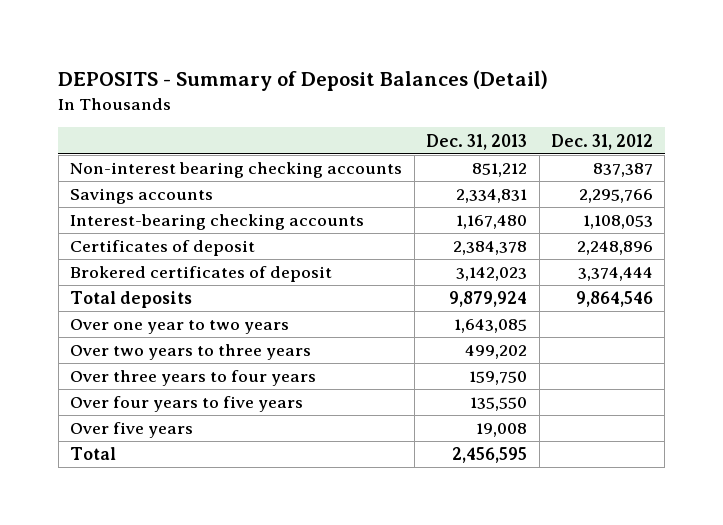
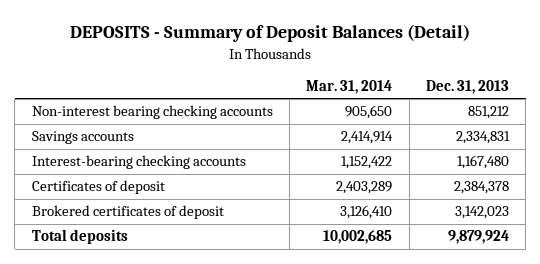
[550,133,653,150] Dec. 31, 2012 -> none
none -> [306,80,393,95] Mar. 31, 2014
[70,319,290,335] Over one year to two years -> none
[70,344,312,361] Over two years to three years -> none
[70,370,317,387] Over three years to four years -> none
[70,396,304,413] Over four years to five years -> none
[70,422,194,439] Over five years -> none
[70,447,117,461] Total -> none

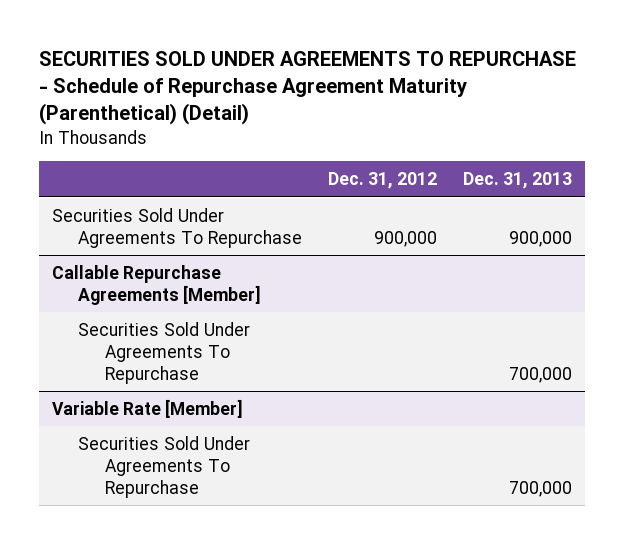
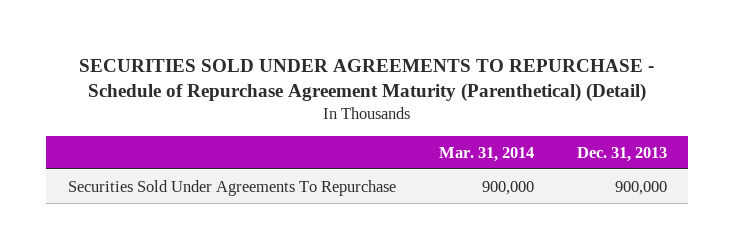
[327,172,437,190] Dec. 31, 2012 -> none
none -> [438,146,534,162] Mar. 31, 2014
[51,264,262,305] Callable Repurchase Agreements [Member] -> none
[78,321,251,384] Securities Sold Under Agreements To Repurchase -> none
[51,398,243,418] Variable Rate [Member] -> none
[78,435,251,498] Securities Sold Under Agreements To Repurchase -> none

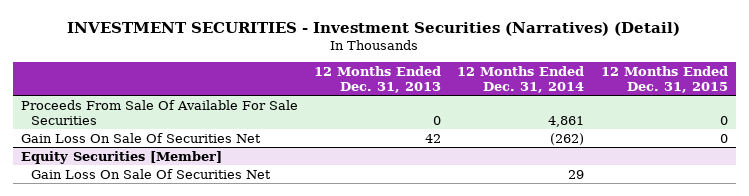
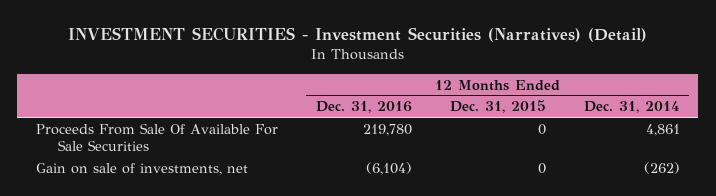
[314,66,442,93] 12 Months Ended Dec. 31, 2013 -> none
none -> [315,101,412,114] Dec. 31, 2016
[21,150,223,164] Equity Securities [Member] -> none
[30,168,271,179] Gain Loss On Sale Of Securities Net -> none
[21,132,262,143] Gain Loss On Sale Of Securities Net -> [36,162,249,175] Gain on sale of investments, net

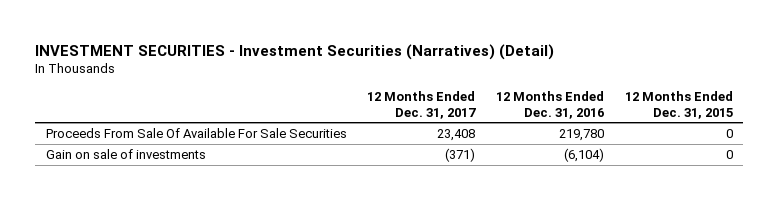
[583,101,680,114] Dec. 31, 2014 -> none
none -> [367,91,477,119] 12 Months Ended Dec. 31, 2017
[36,162,249,175] Gain on sale of investments, net -> [45,149,206,160] Gain on sale of investments

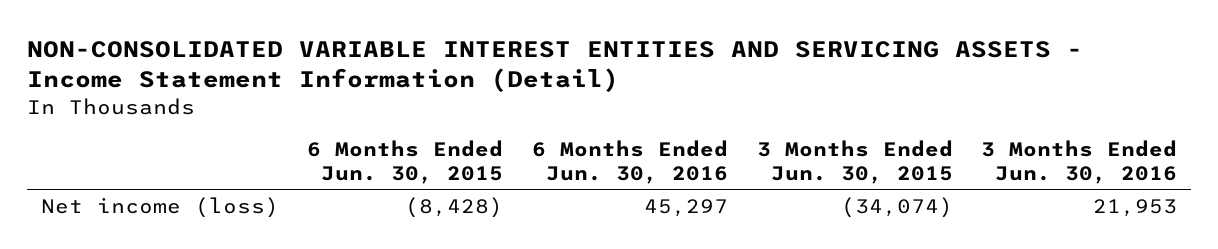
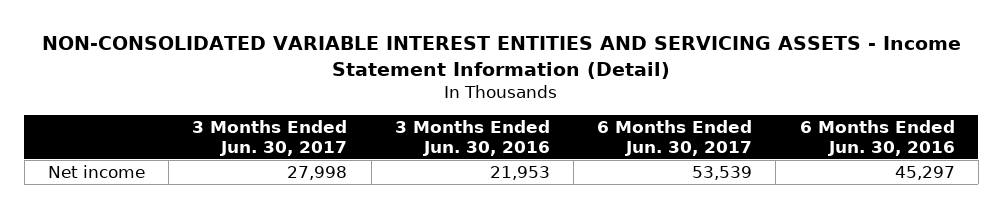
[307,140,504,185] 6 Months Ended Jun. 30, 2015 -> none
[756,140,953,185] 3 Months Ended Jun. 30, 2015 -> none
none -> [192,119,348,156] 3 Months Ended Jun. 30, 2017
none -> [597,119,753,156] 6 Months Ended Jun. 30, 2017
[40,196,279,218] Net income (loss) -> [48,165,146,179] Net income

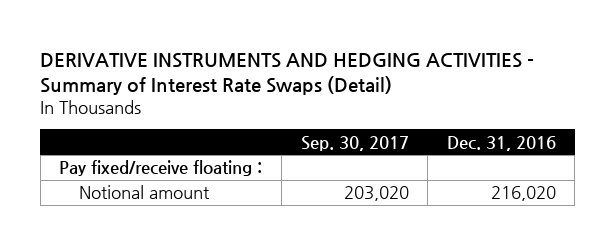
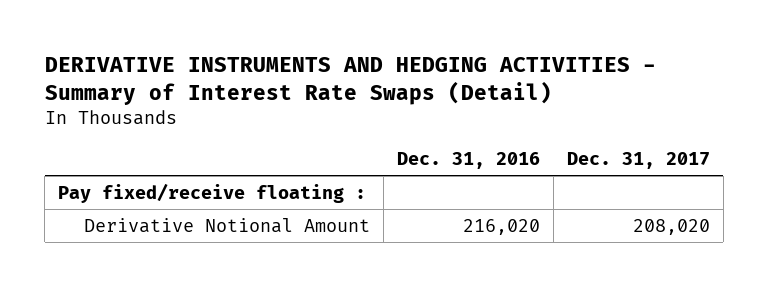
[300,135,409,151] Sep. 30, 2017 -> none
none -> [566,151,710,169] Dec. 31, 2017
[78,185,210,200] Notional amount -> [83,217,370,233] Derivative Notional Amount

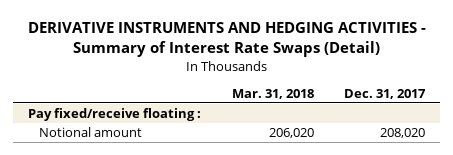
[396,151,540,169] Dec. 31, 2016 -> none
none -> [231,88,314,99] Mar. 31, 2018
[83,217,370,233] Derivative Notional Amount -> [39,127,143,138] Notional amount

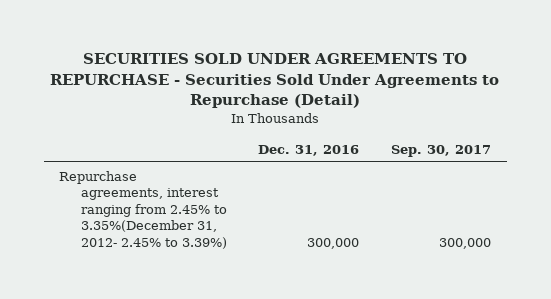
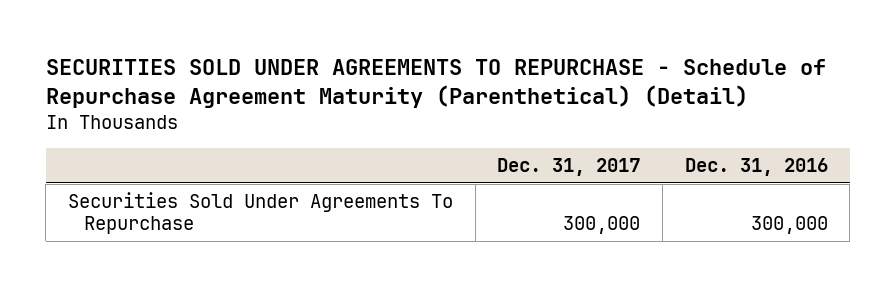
[50,53,500,109] SECURITIES SOLD UNDER AGREEMENTS TO REPURCHASE - Securities Sold Under Agreements to Repurchase (Detail) -> [45,58,826,109] SECURITIES SOLD UNDER AGREEMENTS TO REPURCHASE - Schedule of Repurchase Agreement Maturity (Parenthetical) (Detail)
[391,144,492,157] Sep. 30, 2017 -> none
none -> [497,158,641,177] Dec. 31, 2017
[59,170,227,249] Repurchase agreements, interest ranging from 2.45% to 3.35%(December 31, 2012- 2.45% to 3.39%) -> [67,192,453,235] Securities Sold Under Agreements To Repurchase

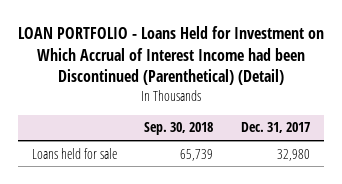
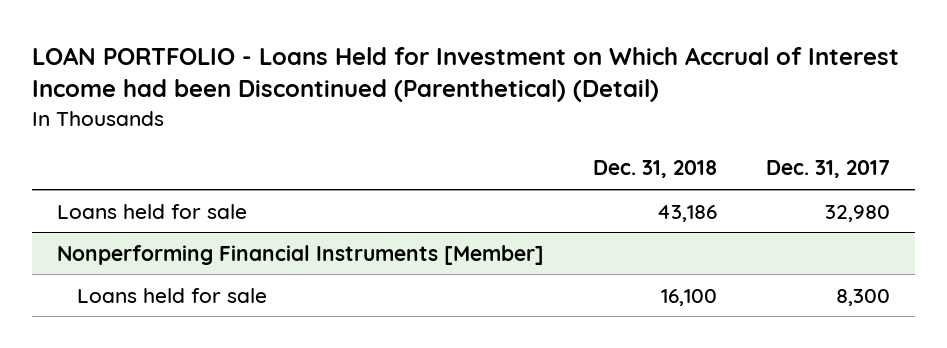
[144,122,214,136] Sep. 30, 2018 -> none
none -> [592,160,717,179] Dec. 31, 2018
none -> [56,244,544,265] Nonperforming Financial Instruments [Member]
none -> [76,287,267,303] Loans held for sale

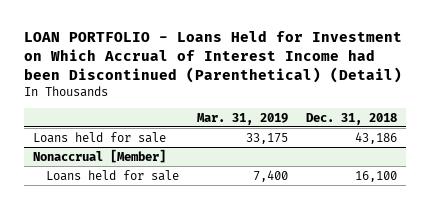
[766,160,891,179] Dec. 31, 2017 -> none
none -> [196,112,288,125] Mar. 31, 2019
[56,244,544,265] Nonperforming Financial Instruments [Member] -> [32,148,166,163] Nonaccrual [Member]

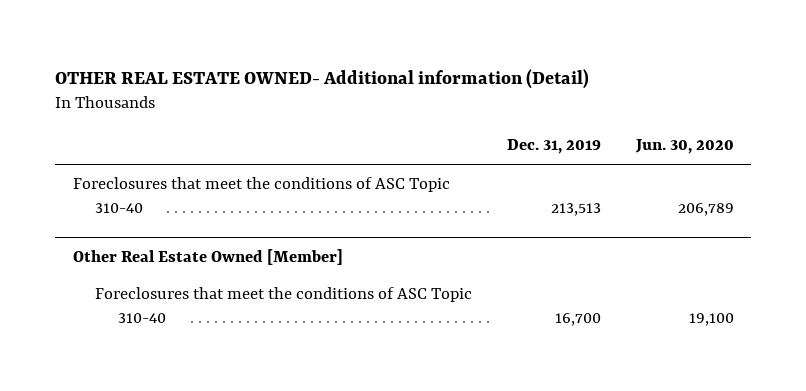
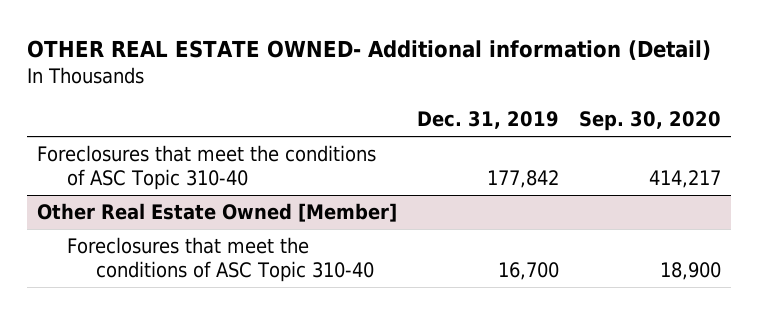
[634,139,734,155] Jun. 30, 2020 -> none
none -> [578,111,721,132] Sep. 30, 2020
[550,202,601,216] 213,513 -> [487,169,560,188] 177,842

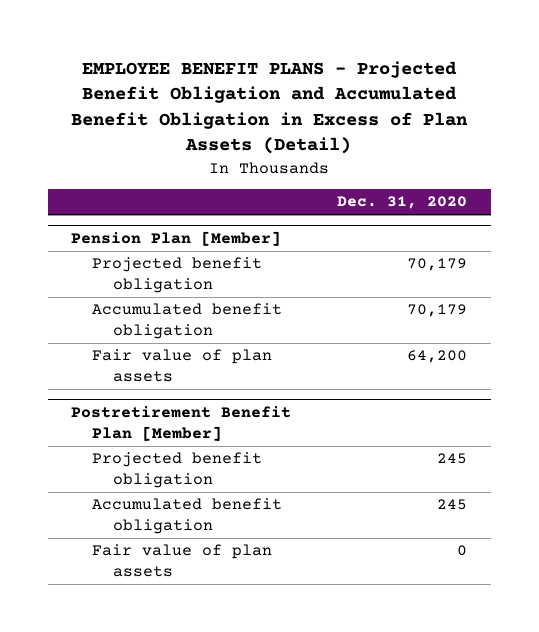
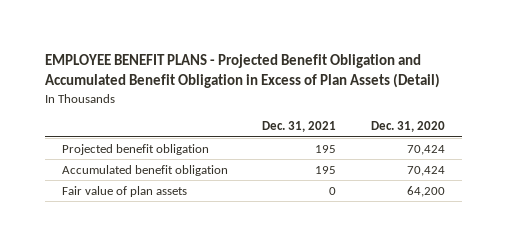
none -> [262,121,337,133] Dec. 31, 2021
[71,230,282,246] Pension Plan [Member] -> none
[407,258,468,272] 70,179 -> [406,144,445,155] 70,424
[407,304,468,318] 70,179 -> [406,165,445,176] 70,424
[71,405,292,442] Postretirement Benefit Plan [Member] -> none
[92,452,263,489] Projected benefit obligation -> none
[92,498,283,535] Accumulated benefit obligation -> none
[92,544,273,578] Fair value of plan assets -> none

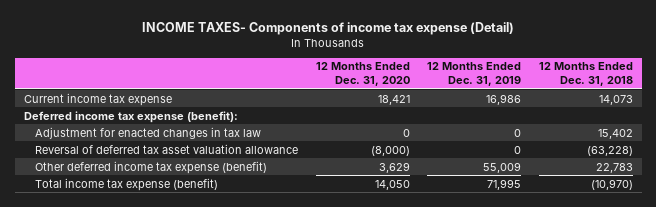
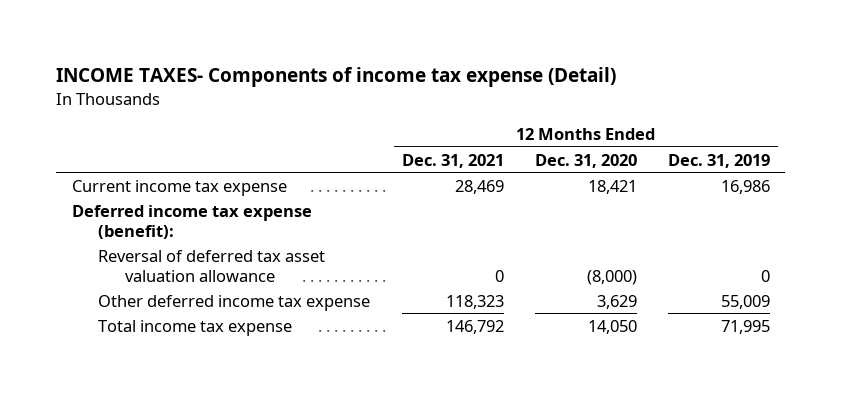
[538,62,633,87] 12 Months Ended Dec. 31, 2018 -> none
none -> [401,153,504,168] Dec. 31, 2021
[34,126,261,139] Adjustment for enacted changes in tax law -> none
[34,160,267,174] Other deferred income tax expense (benefit) -> [98,294,371,311] Other deferred income tax expense
[34,177,218,191] Total income tax expense (benefit) -> [98,319,293,336] Total income tax expense

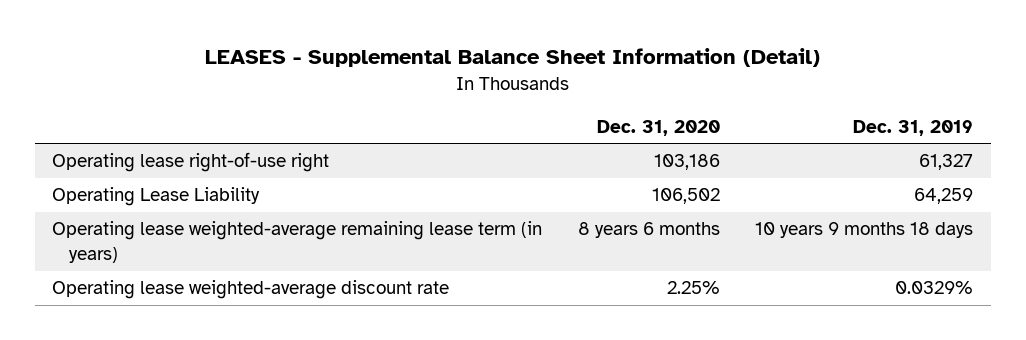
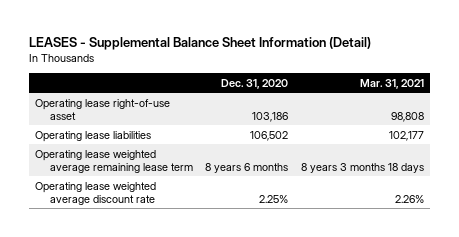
[853,119,974,136] Dec. 31, 2019 -> none
none -> [359,78,424,89] Mar. 31, 2021
[52,152,330,173] Operating lease right-of-use right -> [35,98,171,120] Operating lease right-of-use asset
[52,187,261,207] Operating Lease Liability -> [35,130,152,142] Operating lease liabilities
[52,221,543,264] Operating lease weighted-average remaining lease term (in years) -> [35,149,193,173] Operating lease weighted average remaining lease term
[52,280,450,300] Operating lease weighted-average discount rate -> [35,181,157,205] Operating lease weighted average discount rate

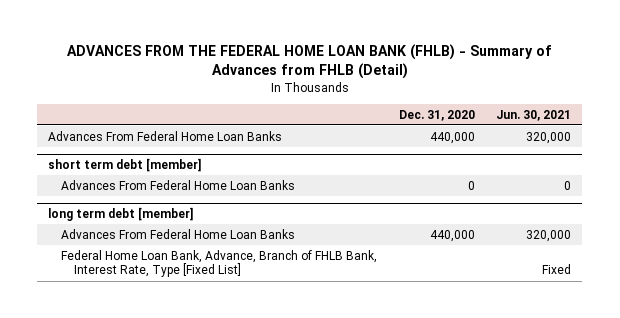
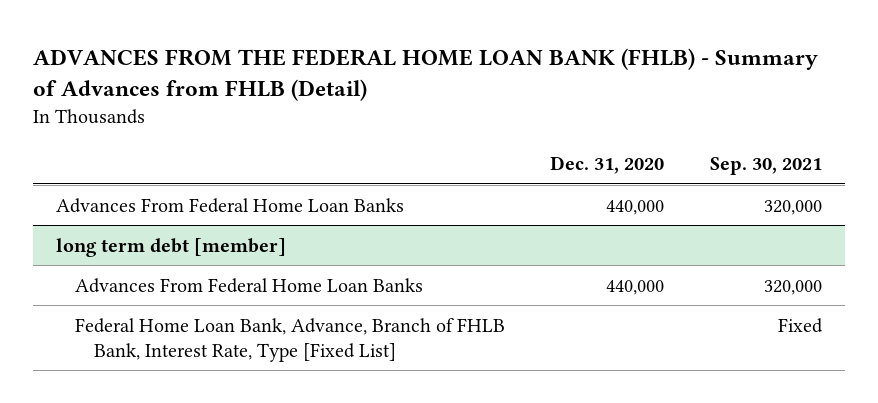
[496,109,572,121] Jun. 30, 2021 -> none
none -> [709,157,822,176] Sep. 30, 2021
[48,158,203,173] short term debt [member] -> none
[61,179,296,190] Advances From Federal Home Loan Banks -> none

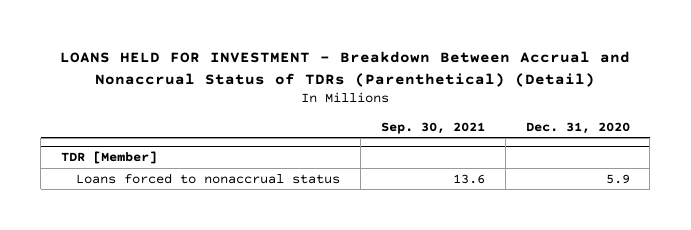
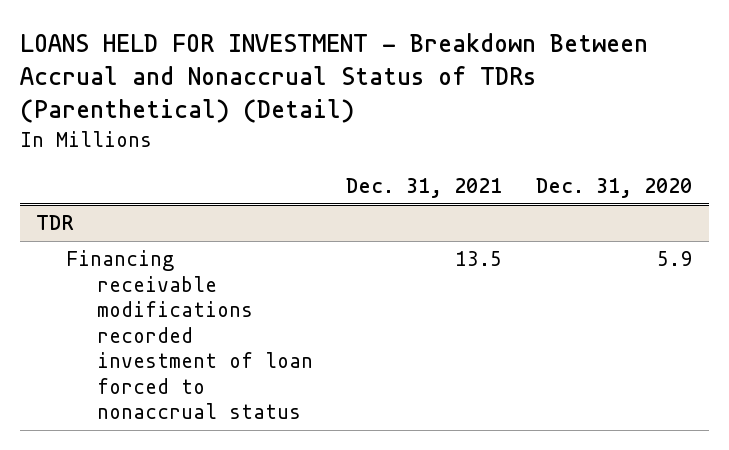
[380,121,485,134] Sep. 30, 2021 -> none
none -> [346,178,503,199] Dec. 31, 2021
[61,150,158,164] TDR [Member] -> [36,215,75,231] TDR
[75,172,340,184] Loans forced to nonaccrual status -> [66,250,313,420] Financing receivable modifications recorded investment of loan forced to nonaccrual status

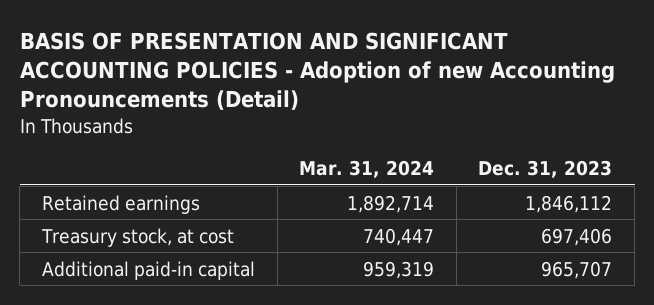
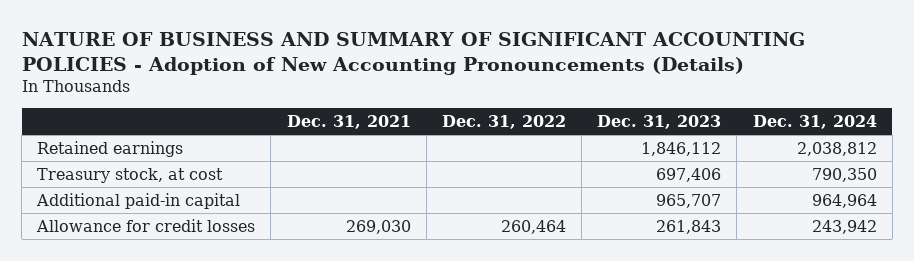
[19,31,615,111] BASIS OF PRESENTATION AND SIGNIFICANT ACCOUNTING POLICIES - Adoption of new Accounting Pronouncements (Detail) -> [21,32,805,75] NATURE OF BUSINESS AND SUMMARY OF SIGNIFICANT ACCOUNTING POLICIES - Adoption of New Accounting Pronouncements (Details)
[299,159,435,178] Mar. 31, 2024 -> none
none -> [286,114,411,129] Dec. 31, 2021
none -> [441,114,566,129] Dec. 31, 2022
none -> [752,114,877,129] Dec. 31, 2024
none -> [36,218,256,232] Allowance for credit losses

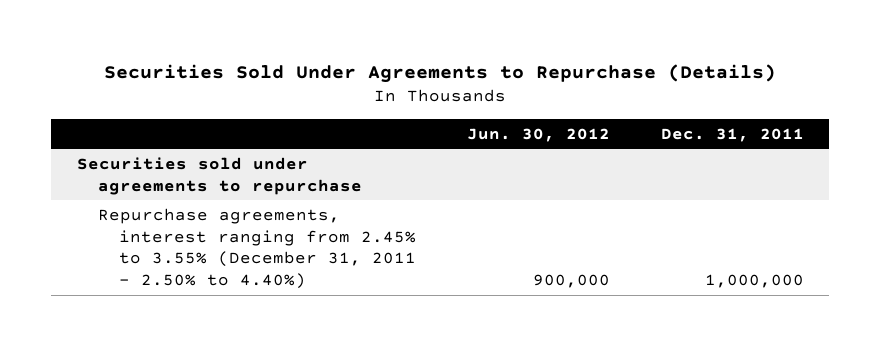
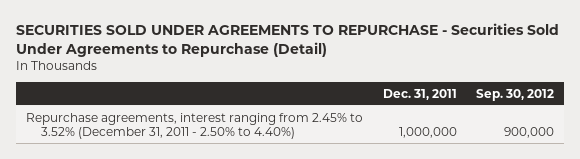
[104,64,777,84] Securities Sold Under Agreements to Repurchase (Details) -> [16,22,560,57] SECURITIES SOLD UNDER AGREEMENTS TO REPURCHASE - Securities Sold Under Agreements to Repurchase (Detail)
[466,127,610,142] Jun. 30, 2012 -> none
none -> [476,88,555,101] Sep. 30, 2012
[76,156,362,195] Securities sold under agreements to repurchase -> none
[97,207,416,290] Repurchase agreements, interest ranging from 2.45% to 3.55% (December 31, 2011 - 2.50% to 4.40%) -> [25,112,363,140] Repurchase agreements, interest ranging from 2.45% to 3.52% (December 31, 2011 - 2.50% to 4.40%)

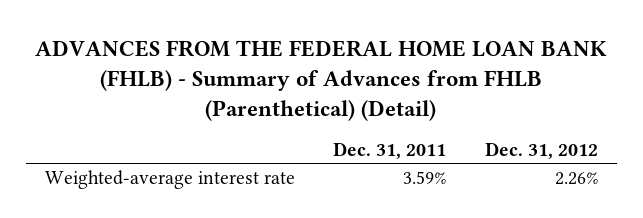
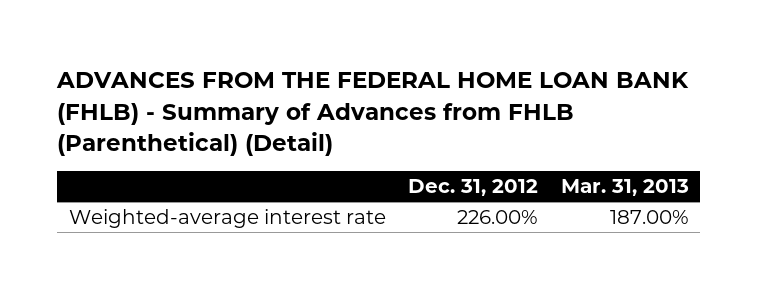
[333,141,447,159] Dec. 31, 2011 -> none
none -> [561,179,690,197] Mar. 31, 2013
[554,172,598,186] 2.26% -> [457,210,539,225] 226.00%

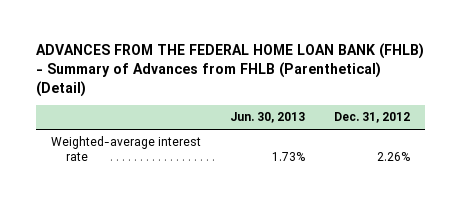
[561,179,690,197] Mar. 31, 2013 -> none
none -> [230,112,306,124] Jun. 30, 2013
[457,210,539,225] 226.00% -> [377,152,411,162] 2.26%

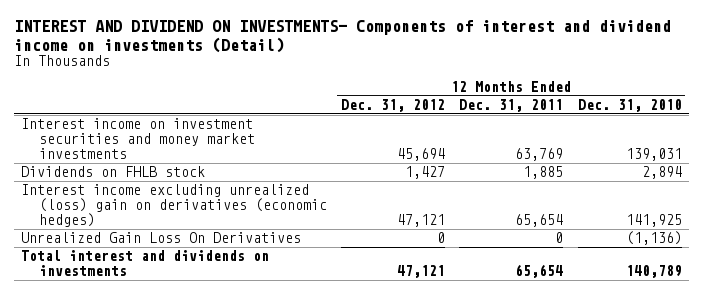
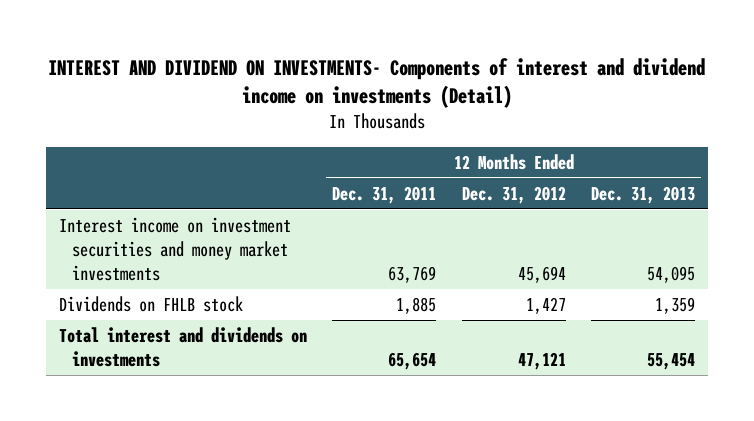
[577,99,682,113] Dec. 31, 2010 -> none
none -> [590,185,695,204] Dec. 31, 2013
[21,184,327,228] Interest income excluding unrealized (loss) gain on derivatives (economic hedges) -> none
[21,232,302,244] Unrealized Gain Loss On Derivatives -> none

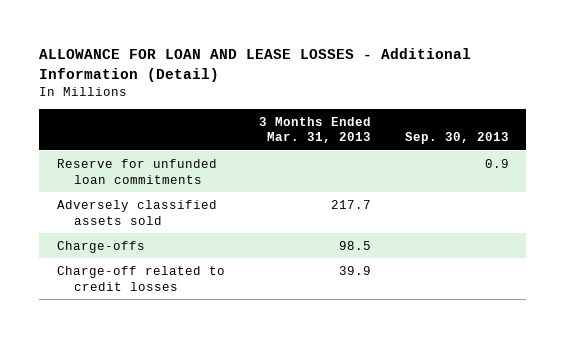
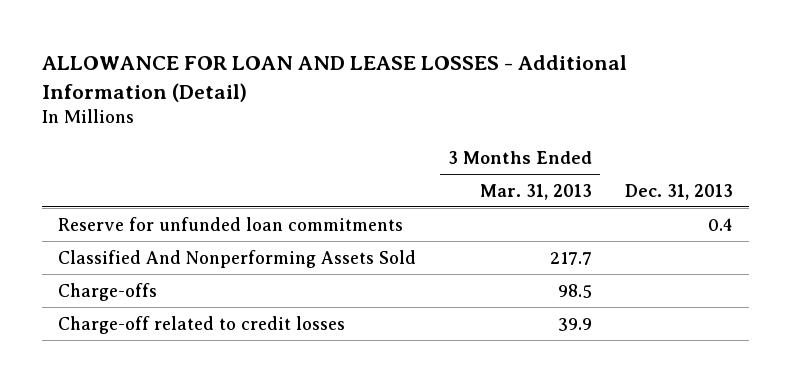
[404,132,509,145] Sep. 30, 2013 -> none
none -> [624,183,733,200] Dec. 31, 2013
[56,199,217,225] Adversely classified assets sold -> [58,249,417,268] Classified And Nonperforming Assets Sold

